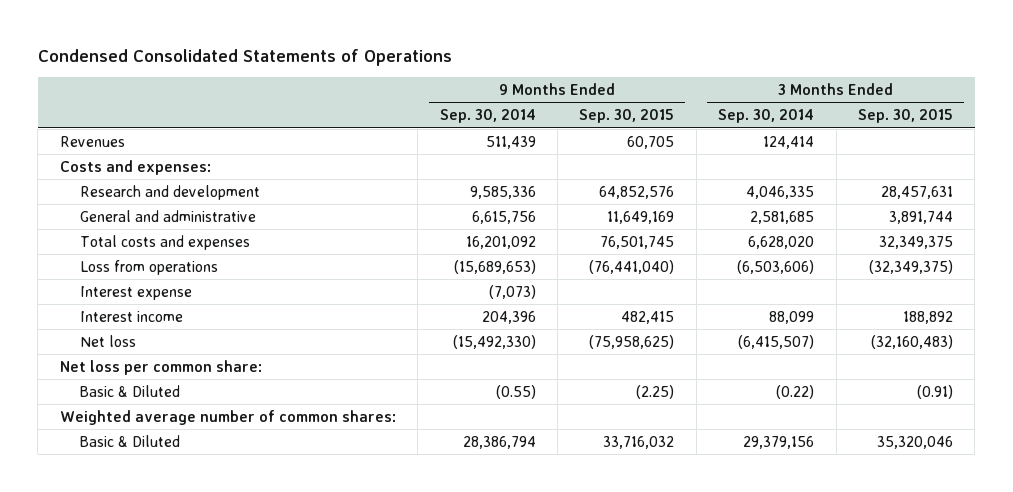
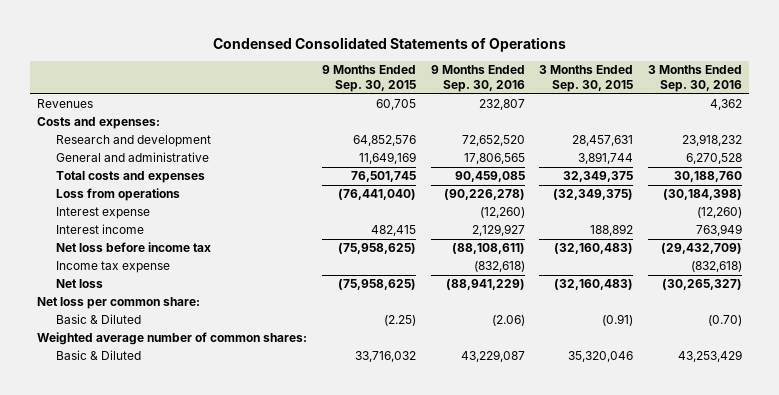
[439,109,536,124] Sep. 30, 2014 -> none
[718,109,815,124] Sep. 30, 2014 -> none
none -> [430,65,525,92] 9 Months Ended Sep. 30, 2016
none -> [647,65,742,92] 3 Months Ended Sep. 30, 2016
none -> [55,242,211,253] Net loss before income tax
none -> [55,261,170,274] Income tax expense

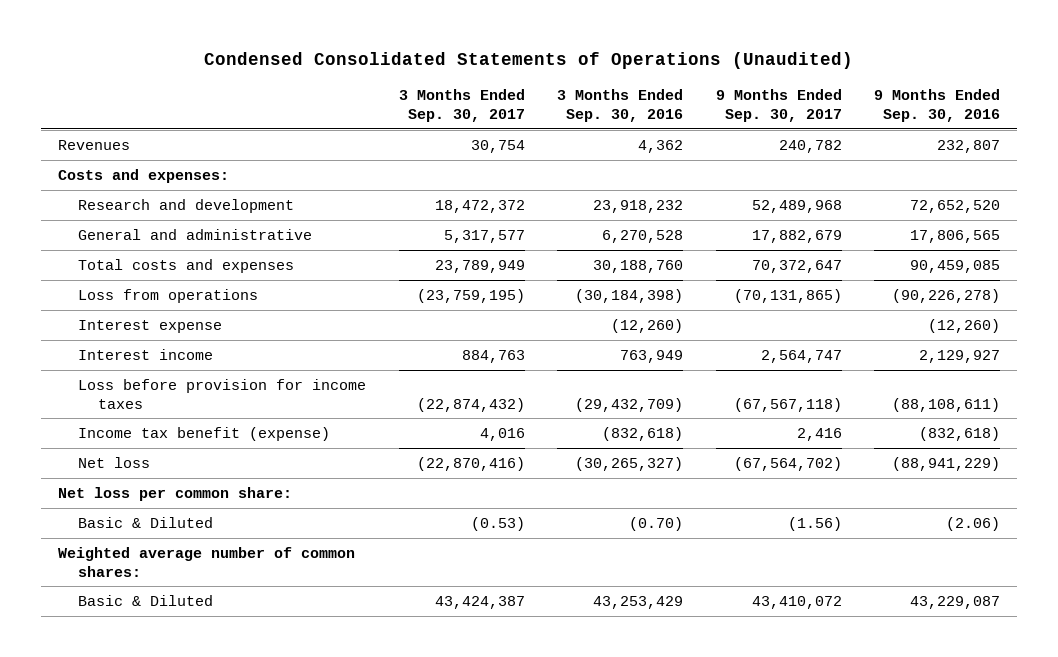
[212,36,566,52] Condensed Consolidated Statements of Operations -> [203,51,853,69] Condensed Consolidated Statements of Operations (Unaudited)
[321,65,416,92] 9 Months Ended Sep. 30, 2015 -> none
[539,65,634,92] 3 Months Ended Sep. 30, 2015 -> none
none -> [398,89,525,122] 3 Months Ended Sep. 30, 2017
none -> [715,89,842,122] 9 Months Ended Sep. 30, 2017
[55,242,211,253] Net loss before income tax -> [77,378,366,409] Loss before provision for income taxes
[55,261,170,274] Income tax expense -> [77,426,330,441] Income tax benefit (expense)

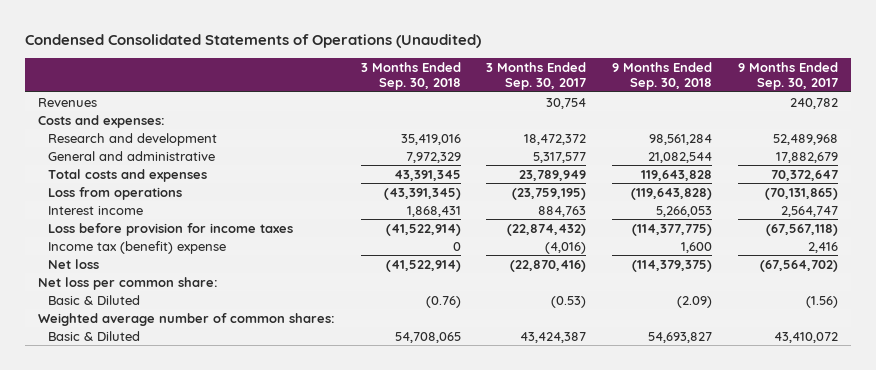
[557,89,684,122] 3 Months Ended Sep. 30, 2016 -> none
[874,89,1001,122] 9 Months Ended Sep. 30, 2016 -> none
none -> [360,61,461,91] 3 Months Ended Sep. 30, 2018
none -> [612,61,713,91] 9 Months Ended Sep. 30, 2018
[77,319,222,333] Interest expense -> none
[77,426,330,441] Income tax benefit (expense) -> [47,240,226,254] Income tax (benefit) expense
[479,427,525,441] 4,016 -> [545,241,587,254] (4,016)

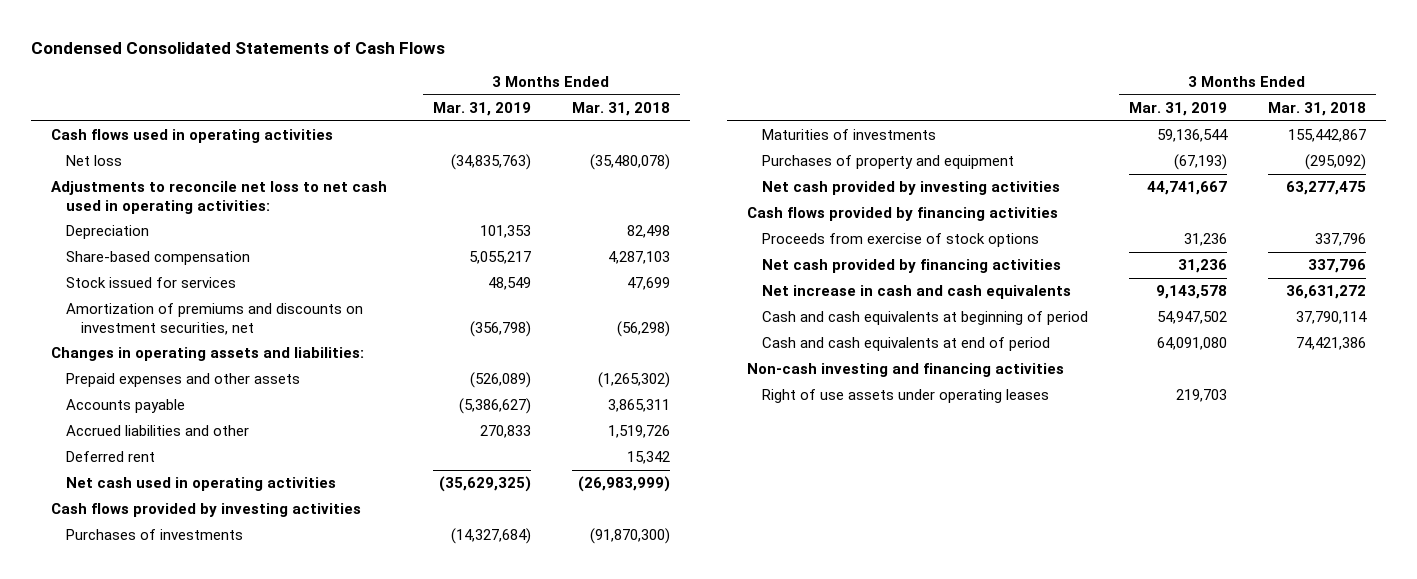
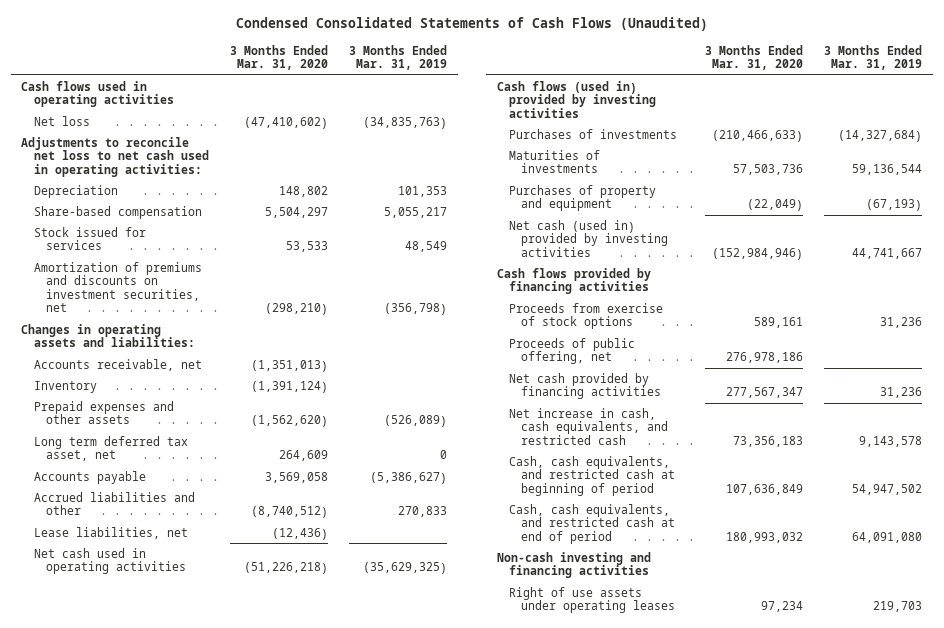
[30,41,445,54] Condensed Consolidated Statements of Cash Flows -> [235,17,708,32] Condensed Consolidated Statements of Cash Flows (Unaudited)
[571,101,670,116] Mar. 31, 2018 -> none
none -> [229,44,328,70] 3 Months Ended Mar. 31, 2020
none -> [33,358,202,371] Accounts receivable, net
none -> [33,380,97,393] Inventory
none -> [33,435,188,462] Long term deferred tax asset, net
[65,451,155,463] Deferred rent -> none
none -> [33,526,188,539] Lease liabilities, net
[51,503,362,518] Cash flows provided by investing activities -> [496,80,656,118] Cash flows (used in) provided by investing activities
[761,181,1060,196] Net cash provided by investing activities -> [508,219,669,257] Net cash (used in) provided by investing activities
none -> [508,337,635,365] Proceeds of public offering, net
[761,285,1071,300] Net increase in cash and cash equivalents -> [508,407,669,445] Net increase in cash, cash equivalents, and restricted cash
[761,311,1088,326] Cash and cash equivalents at beginning of period -> [508,455,676,496] Cash, cash equivalents, and restricted cash at beginning of period
[761,337,1050,352] Cash and cash equivalents at end of period -> [508,503,676,544] Cash, cash equivalents, and restricted cash at end of period

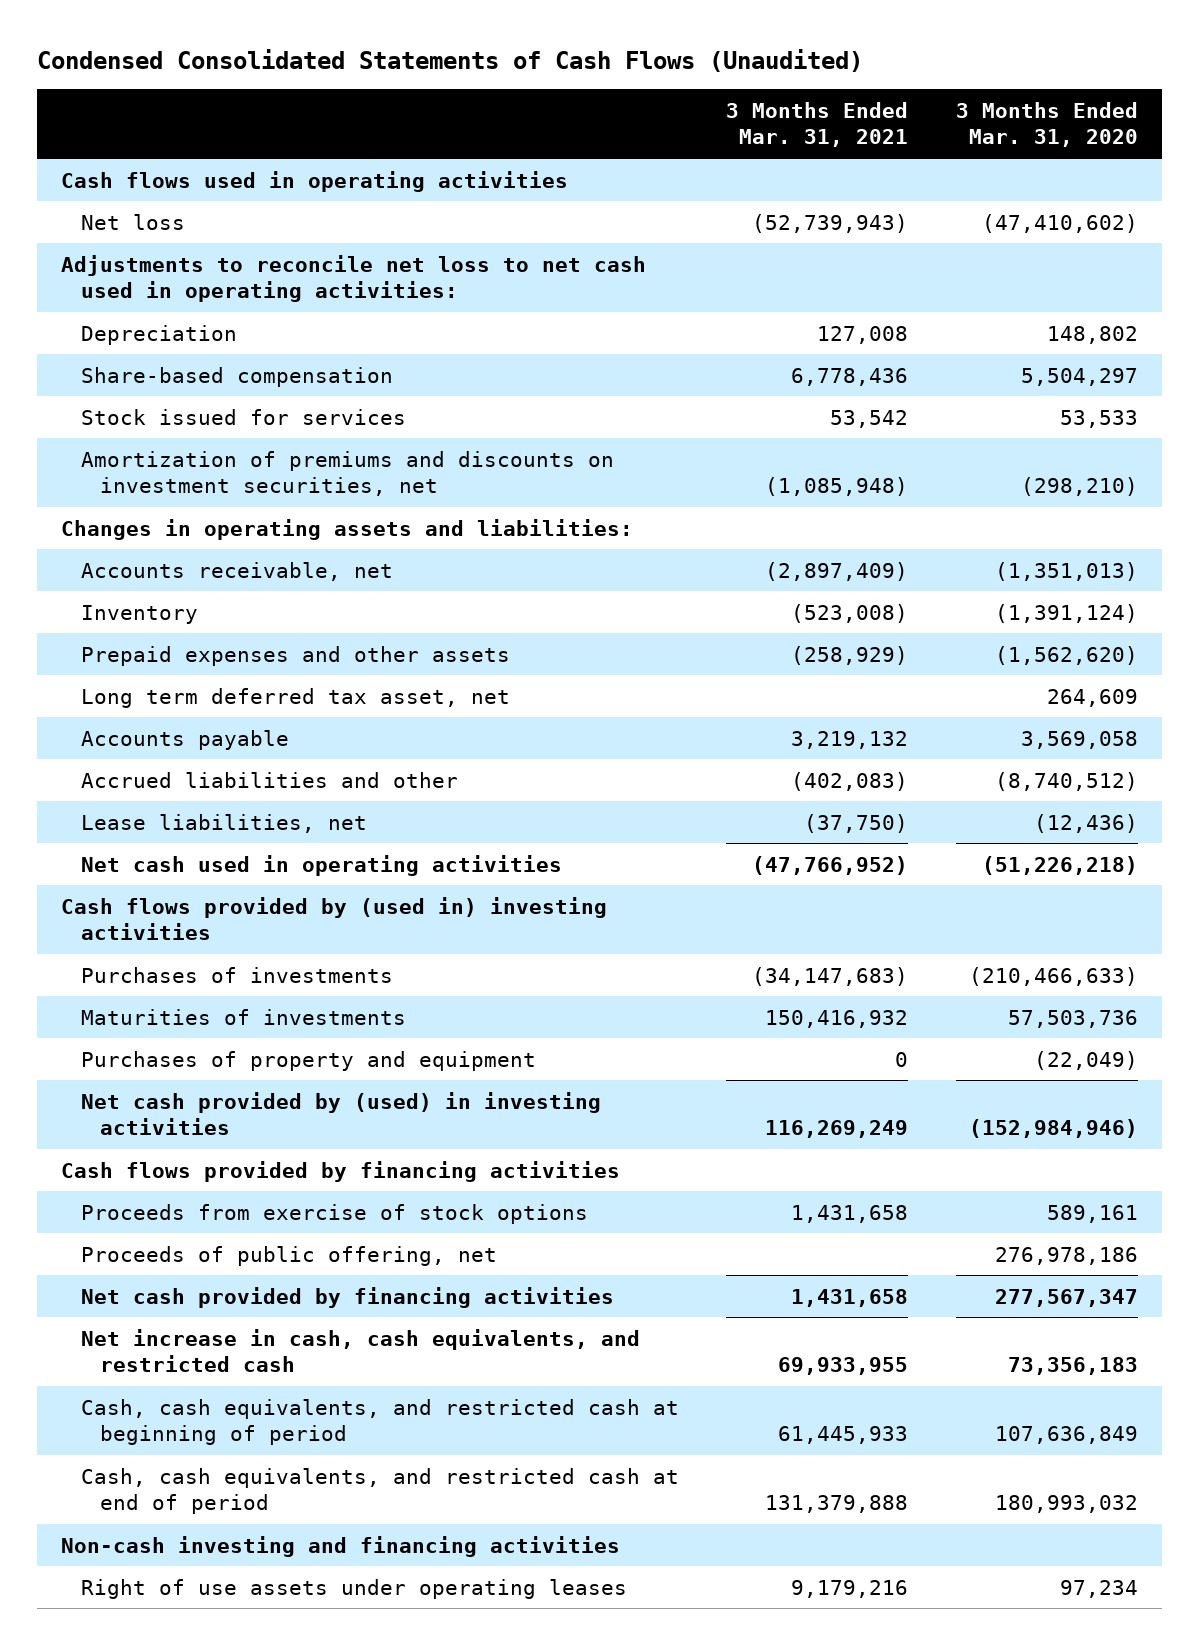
[349,44,448,70] 3 Months Ended Mar. 31, 2019 -> none
none -> [726,102,909,148] 3 Months Ended Mar. 31, 2021
[496,80,656,118] Cash flows (used in) provided by investing activities -> [61,896,608,941] Cash flows provided by (used in) investing activities
[508,219,669,257] Net cash (used in) provided by investing activities -> [80,1091,601,1136] Net cash provided by (used) in investing activities

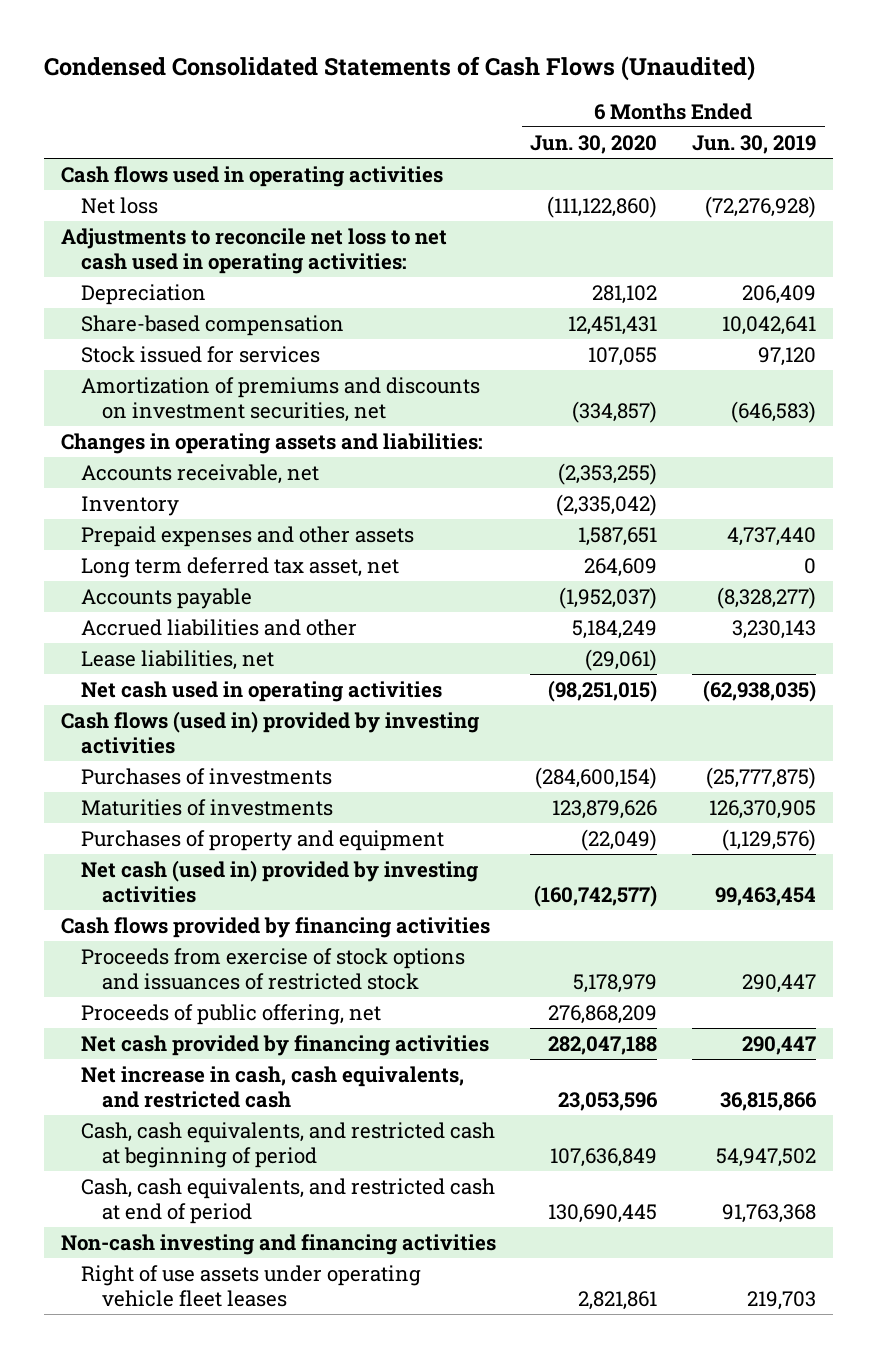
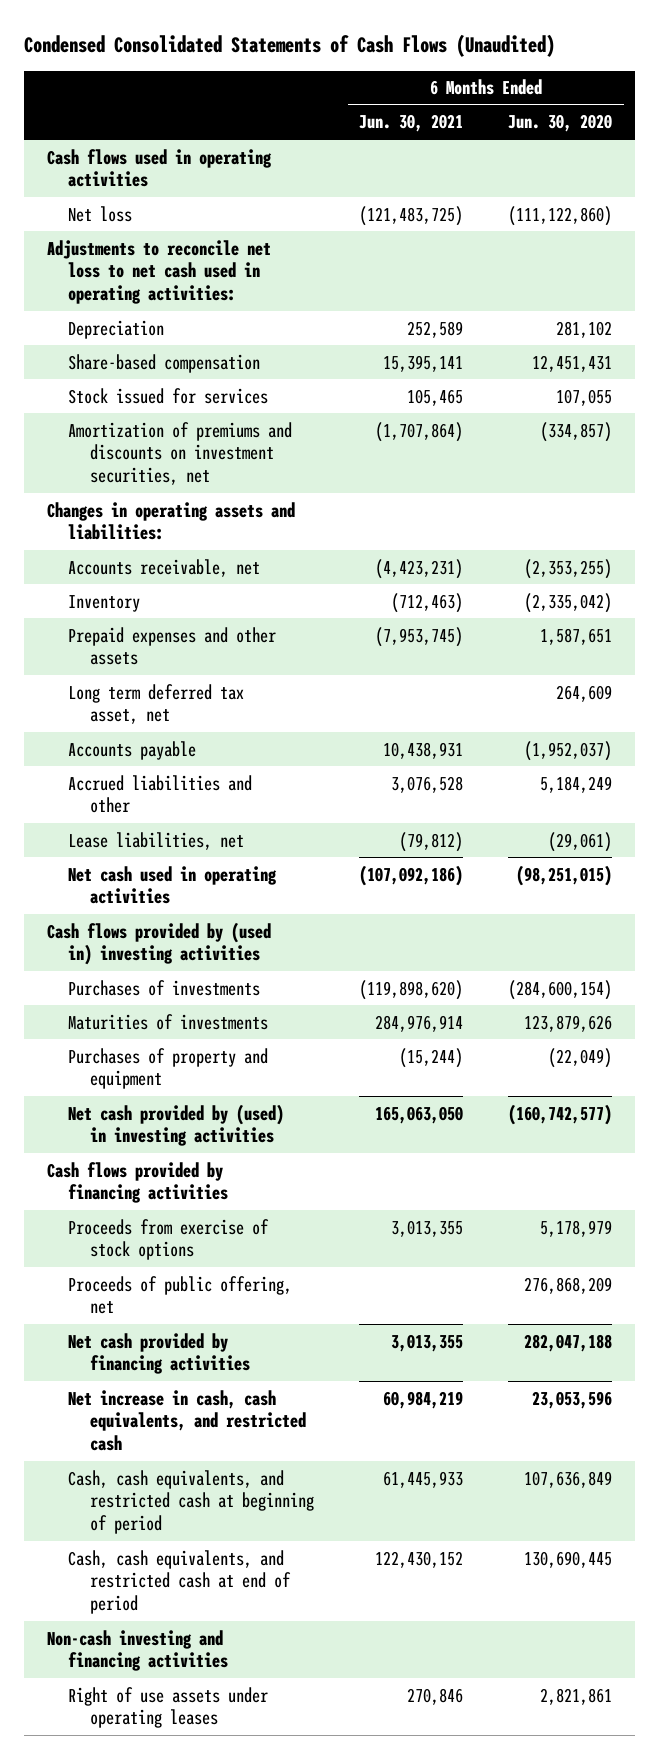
[691,134,816,154] Jun. 30, 2019 -> none
none -> [359,114,464,133] Jun. 30, 2021
[60,710,479,754] Cash flows (used in) provided by investing activities -> [46,921,271,966] Cash flows provided by (used in) investing activities
[81,859,479,903] Net cash (used in) provided by investing activities -> [68,1103,285,1147] Net cash provided by (used) in investing activities
[81,947,466,990] Proceeds from exercise of stock options and issuances of restricted stock -> [68,1218,270,1261] Proceeds from exercise of stock options
[81,1264,422,1307] Right of use assets under operating vehicle fleet leases -> [68,1686,269,1729] Right of use assets under operating leases

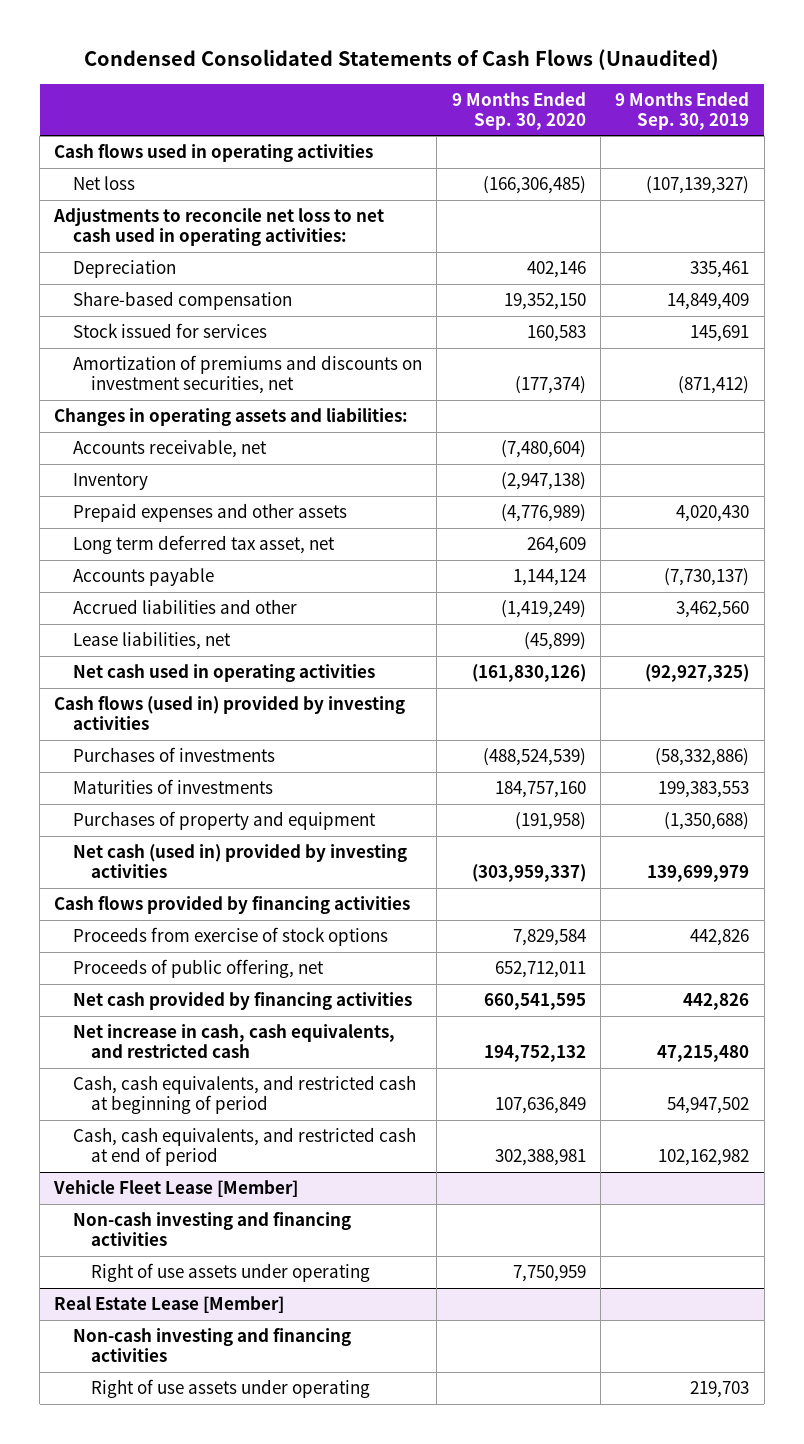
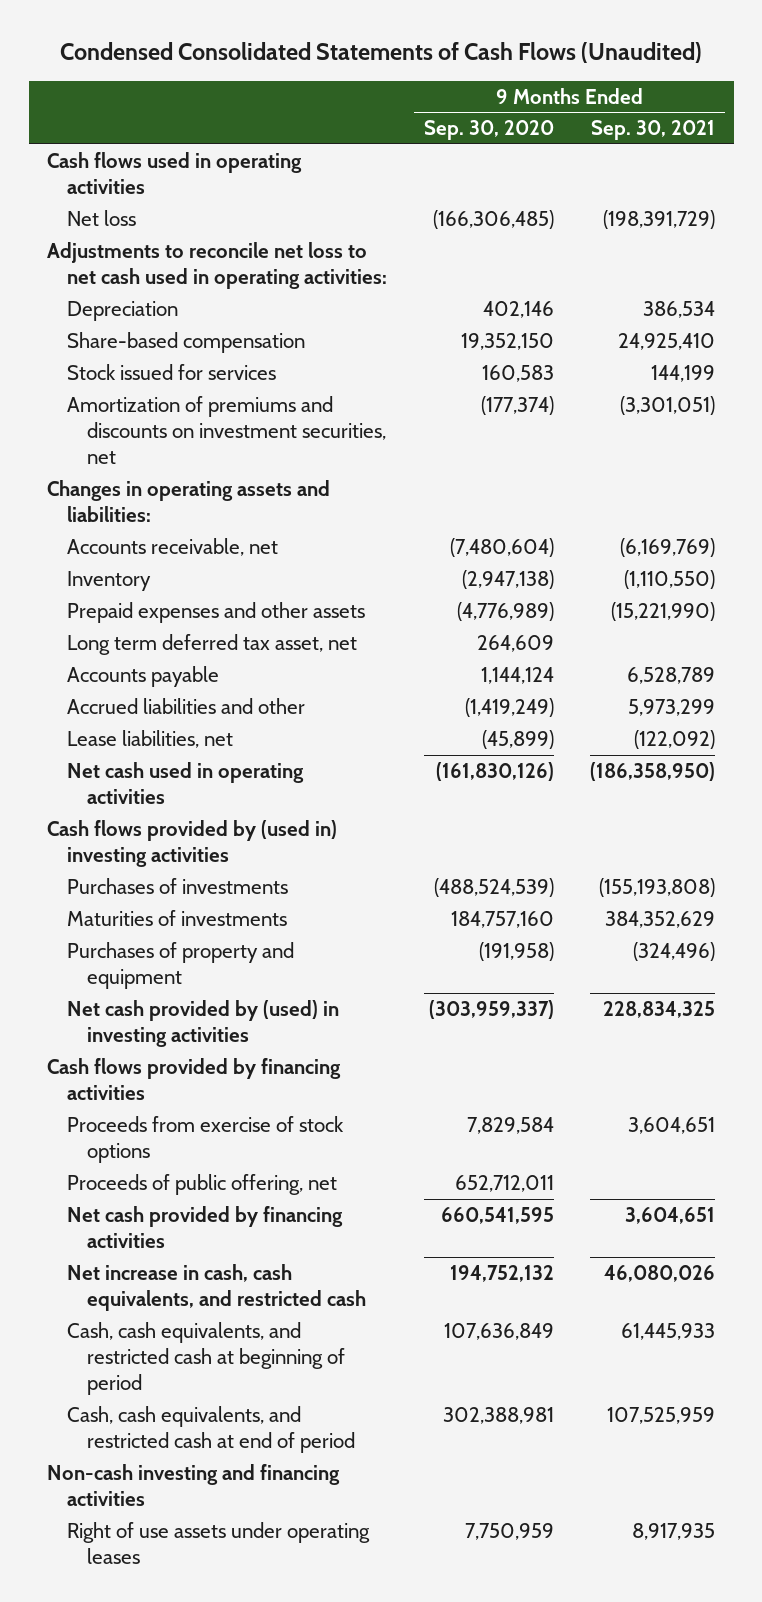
[615,91,750,130] 9 Months Ended Sep. 30, 2019 -> none
none -> [591,120,716,141] Sep. 30, 2021
[54,696,406,731] Cash flows (used in) provided by investing activities -> [46,819,337,868] Cash flows provided by (used in) investing activities
[72,844,407,879] Net cash (used in) provided by investing activities -> [66,999,339,1048] Net cash provided by (used) in investing activities
[53,1180,299,1198] Vehicle Fleet Lease [Member] -> none
[54,1296,285,1314] Real Estate Lease [Member] -> none
[72,1328,351,1363] Non-cash investing and financing activities -> none
[91,1379,371,1399] Right of use assets under operating -> none
[91,1263,371,1283] Right of use assets under operating -> [66,1521,370,1565] Right of use assets under operating leases

